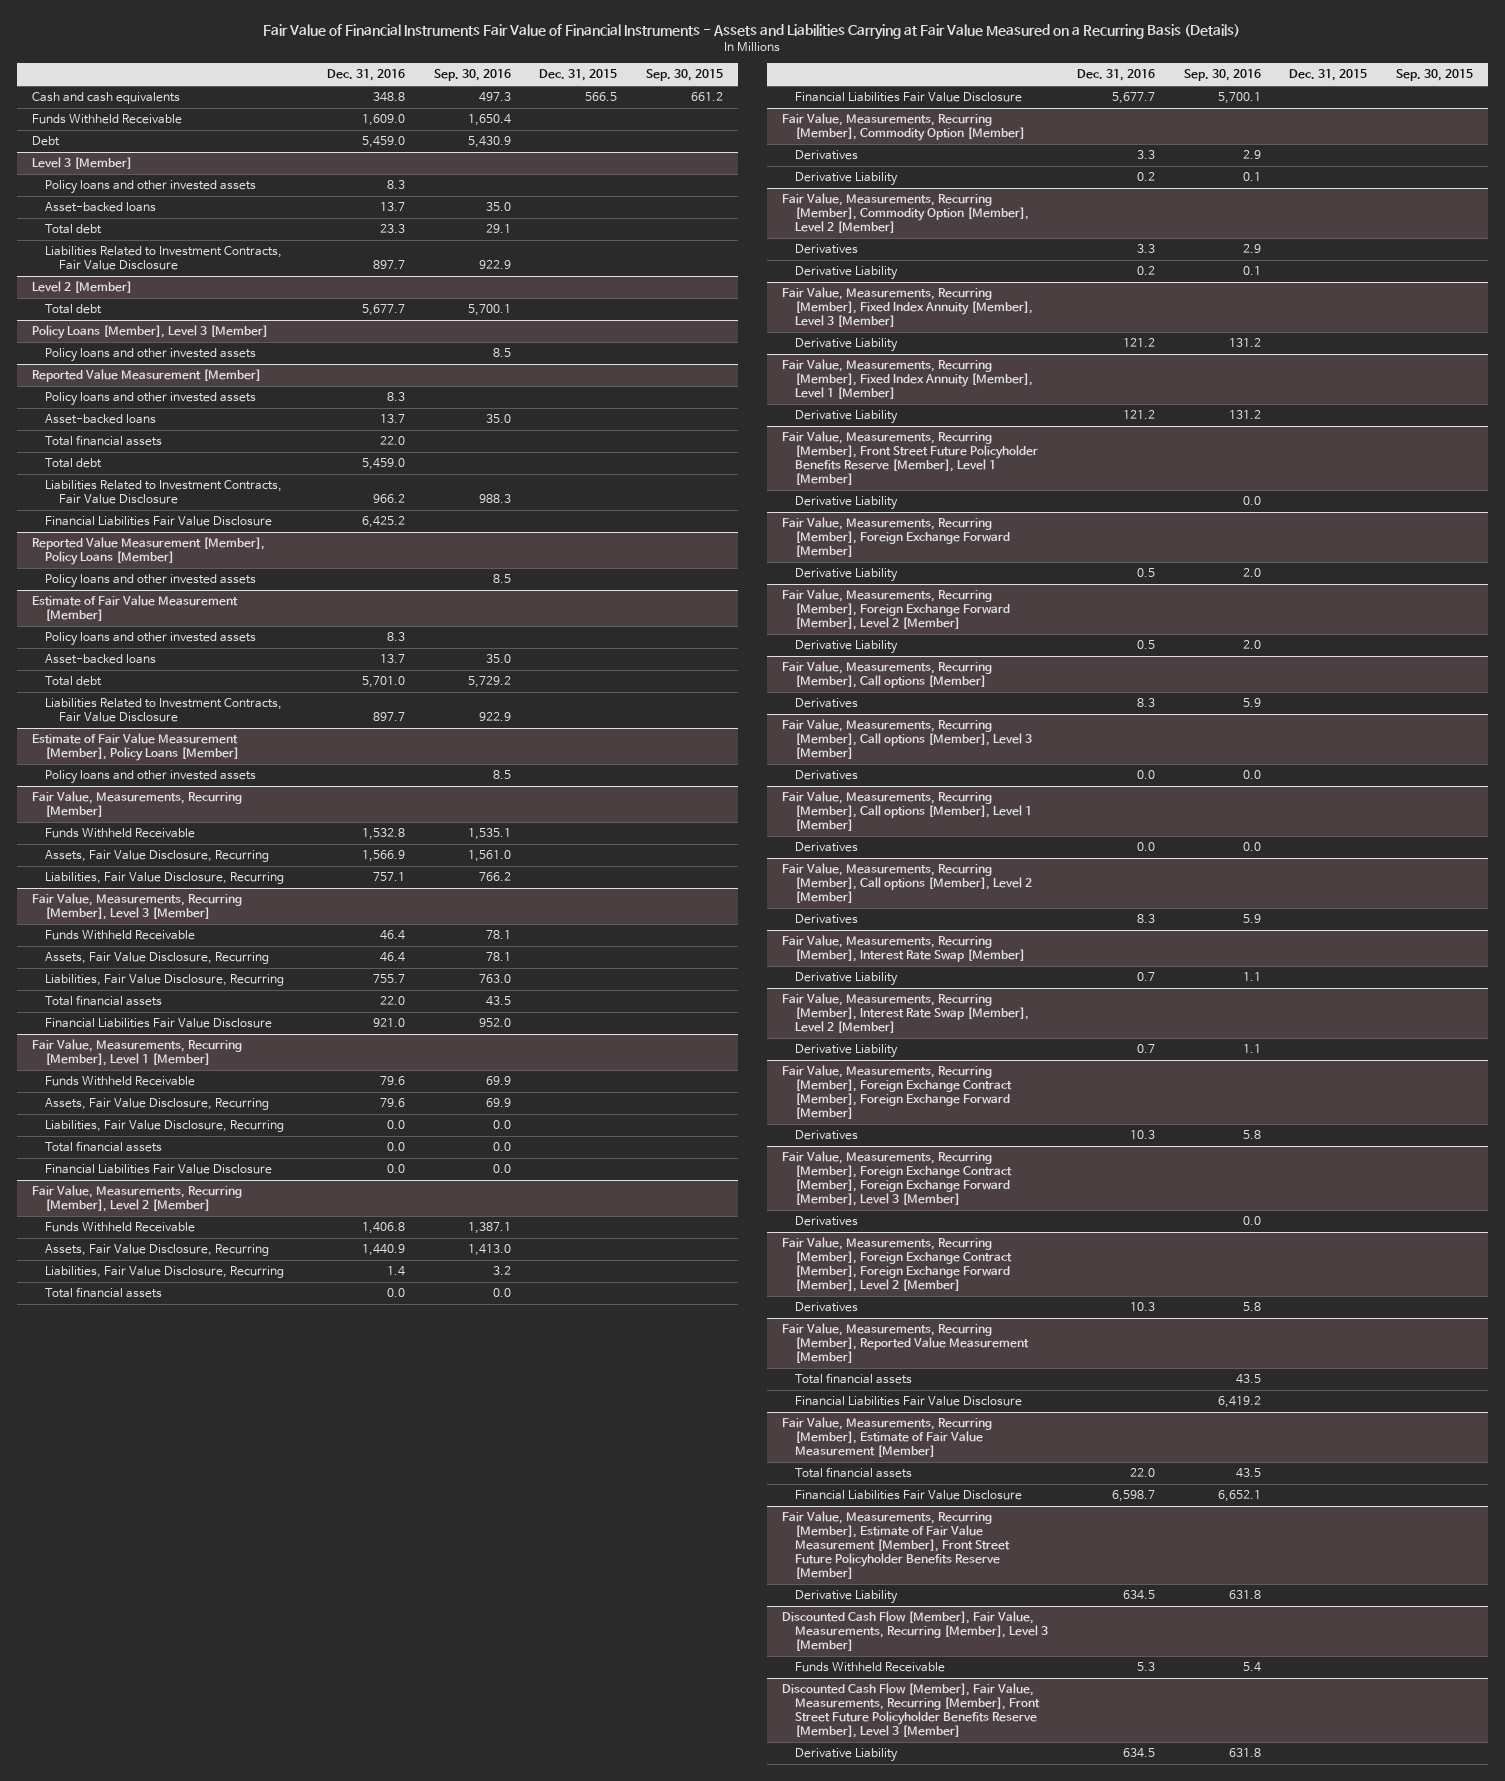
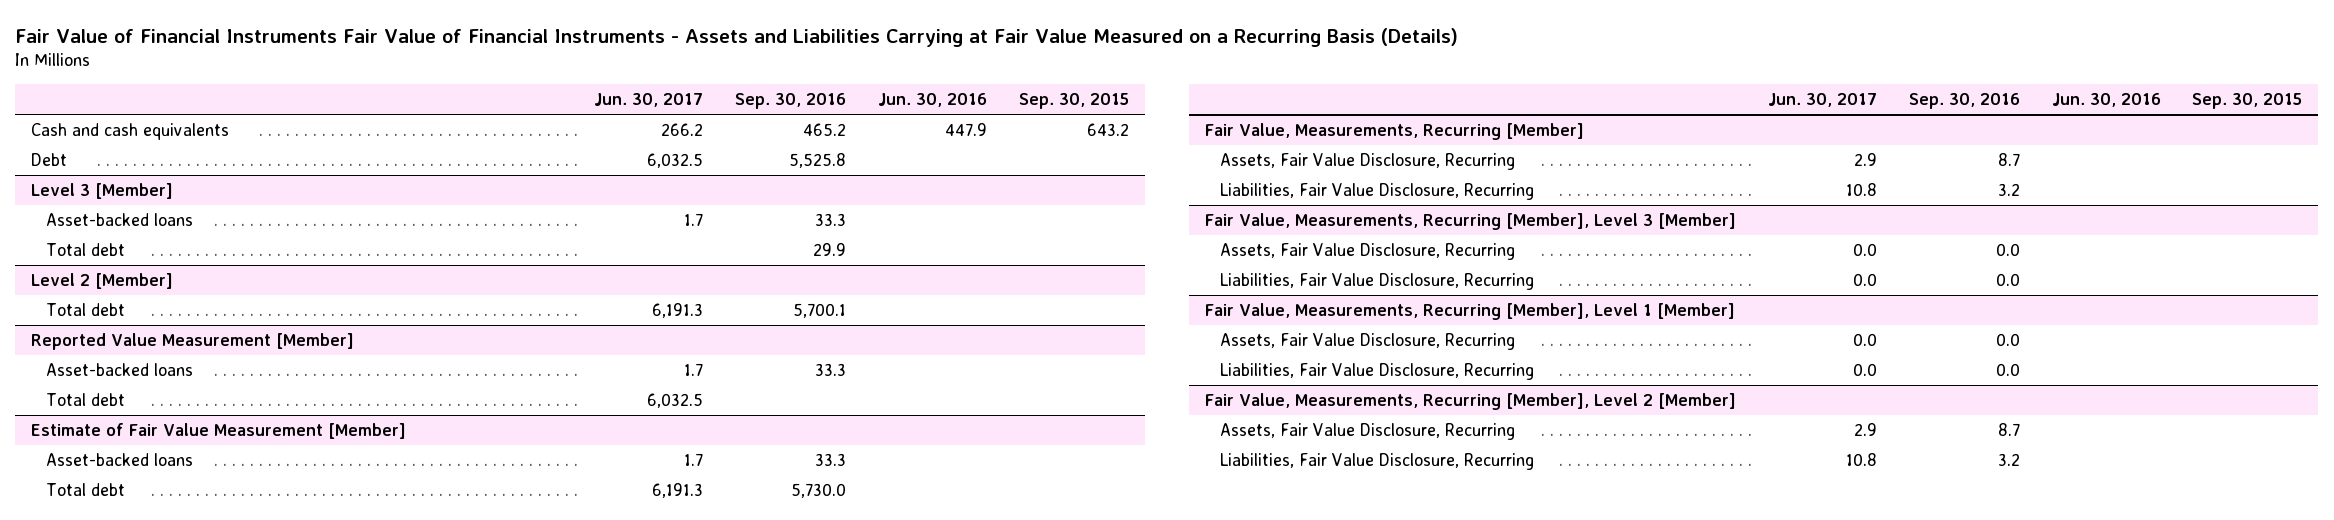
[326,69,405,82] Dec. 31, 2016 -> none
[539,69,618,82] Dec. 31, 2015 -> none
none -> [593,93,703,108] Jun. 30, 2017
none -> [877,93,987,108] Jun. 30, 2016
[31,114,182,125] Funds Withheld Receivable -> none
[478,92,511,103] 497.3 -> [802,123,846,137] 465.2
[691,92,724,102] 661.2 -> [1086,123,1129,137] 643.2
[467,136,511,149] 5,430.9 -> [788,153,846,169] 5,525.8
[45,180,257,195] Policy loans and other invested assets -> none
[45,246,283,271] Liabilities Related to Investment Contracts, Fair Value Disclosure -> none
[485,202,511,212] 35.0 -> [814,213,846,227] 33.3
[485,224,511,234] 29.1 -> [812,243,846,257] 29.9
[31,325,268,340] Policy Loans [Member], Level 3 [Member] -> none
[45,348,257,363] Policy loans and other invested assets -> none
[45,392,257,407] Policy loans and other invested assets -> none
[45,435,163,447] Total financial assets -> none
[485,414,511,424] 35.0 -> [814,363,846,377] 33.3
[45,480,283,505] Liabilities Related to Investment Contracts, Fair Value Disclosure -> none
[45,516,273,527] Financial Liabilities Fair Value Disclosure -> none
[31,537,265,566] Reported Value Measurement [Member], Policy Loans [Member] -> none
[45,574,257,589] Policy loans and other invested assets -> none
[45,632,257,647] Policy loans and other invested assets -> none
[45,698,283,723] Liabilities Related to Investment Contracts, Fair Value Disclosure -> none
[31,733,240,762] Estimate of Fair Value Measurement [Member], Policy Loans [Member] -> none
[45,770,257,785] Policy loans and other invested assets -> none
[485,654,511,664] 35.0 -> [814,453,846,467] 33.3
[467,676,511,689] 5,729.2 -> [790,483,846,499] 5,730.0
[45,828,196,839] Funds Withheld Receivable -> none
[467,850,511,863] 1,561.0 -> [1997,153,2020,167] 8.7
[478,872,511,882] 766.2 -> [1997,183,2020,197] 3.2
[45,930,196,941] Funds Withheld Receivable -> none
[45,995,163,1007] Total financial assets -> none
[45,1018,273,1029] Financial Liabilities Fair Value Disclosure -> none
[485,952,511,962] 78.1 -> [1995,243,2020,257] 0.0
[478,974,511,984] 763.0 -> [1995,273,2020,287] 0.0
[45,1076,196,1087] Funds Withheld Receivable -> none
[485,1098,511,1108] 69.9 -> [1995,333,2020,347] 0.0
[45,1141,163,1153] Total financial assets -> none
[45,1164,273,1175] Financial Liabilities Fair Value Disclosure -> none
[45,1222,196,1233] Funds Withheld Receivable -> none
[467,1244,511,1257] 1,413.0 -> [1997,423,2020,437] 8.7
[45,1287,163,1299] Total financial assets -> none
[795,92,1023,103] Financial Liabilities Fair Value Disclosure -> none
[781,113,1026,142] Fair Value, Measurements, Recurring [Member], Commodity Option [Member] -> none
[795,150,859,161] Derivatives -> none
[795,172,899,187] Derivative Liability -> none
[781,193,1030,234] Fair Value, Measurements, Recurring [Member], Commodity Option [Member], Level 2 [Member] -> none
[795,244,859,255] Derivatives -> none
[795,266,899,281] Derivative Liability -> none
[781,287,1034,328] Fair Value, Measurements, Recurring [Member], Fixed Index Annuity [Member], Level 3 [Member] -> none
[795,338,899,353] Derivative Liability -> none
[781,359,1034,400] Fair Value, Measurements, Recurring [Member], Fixed Index Annuity [Member], Level 1 [Member] -> none
[795,410,899,425] Derivative Liability -> none
[781,431,1039,486] Fair Value, Measurements, Recurring [Member], Front Street Future Policyholder Benefits Reserve [Member], Level 1 [Member] -> none
[795,496,899,511] Derivative Liability -> none
[781,517,1011,558] Fair Value, Measurements, Recurring [Member], Foreign Exchange Forward [Member] -> none
[795,568,899,583] Derivative Liability -> none
[781,589,1011,631] Fair Value, Measurements, Recurring [Member], Foreign Exchange Forward [Member], Level 2 [Member] -> none
[795,640,899,655] Derivative Liability -> none
[781,661,992,689] Fair Value, Measurements, Recurring [Member], Call options [Member] -> none
[795,698,859,709] Derivatives -> none
[781,719,1033,760] Fair Value, Measurements, Recurring [Member], Call options [Member], Level 3 [Member] -> none
[795,770,859,781] Derivatives -> none
[781,791,1033,832] Fair Value, Measurements, Recurring [Member], Call options [Member], Level 1 [Member] -> none
[795,842,859,853] Derivatives -> none
[781,863,1033,904] Fair Value, Measurements, Recurring [Member], Call options [Member], Level 2 [Member] -> none
[795,914,859,925] Derivatives -> none
[781,935,1026,963] Fair Value, Measurements, Recurring [Member], Interest Rate Swap [Member] -> none
[795,972,899,987] Derivative Liability -> none
[781,993,1030,1034] Fair Value, Measurements, Recurring [Member], Interest Rate Swap [Member], Level 2 [Member] -> none
[795,1044,899,1059] Derivative Liability -> none
[781,1065,1013,1120] Fair Value, Measurements, Recurring [Member], Foreign Exchange Contract [Member], Foreign Exchange Forward [Member] -> none
[795,1130,859,1141] Derivatives -> none
[781,1151,1013,1207] Fair Value, Measurements, Recurring [Member], Foreign Exchange Contract [Member], Foreign Exchange Forward [Member], Level 3 [Member] -> none
[795,1216,859,1227] Derivatives -> none
[781,1237,1013,1293] Fair Value, Measurements, Recurring [Member], Foreign Exchange Contract [Member], Foreign Exchange Forward [Member], Level 2 [Member] -> none
[795,1302,859,1313] Derivatives -> none
[781,1323,1030,1364] Fair Value, Measurements, Recurring [Member], Reported Value Measurement [Member] -> none
[795,1373,913,1385] Total financial assets -> none
[795,1396,1023,1407] Financial Liabilities Fair Value Disclosure -> none
[781,1417,992,1458] Fair Value, Measurements, Recurring [Member], Estimate of Fair Value Measurement [Member] -> none
[795,1467,913,1479] Total financial assets -> none
[795,1490,1023,1501] Financial Liabilities Fair Value Disclosure -> none
[781,1511,1011,1580] Fair Value, Measurements, Recurring [Member], Estimate of Fair Value Measurement [Member], Front Street Future Policyholder Benefits Reserve [Member] -> none
[795,1590,899,1605] Derivative Liability -> none
[781,1611,1049,1652] Discounted Cash Flow [Member], Fair Value, Measurements, Recurring [Member], Level 3 [Member] -> none
[795,1662,946,1673] Funds Withheld Receivable -> none
[781,1683,1041,1739] Discounted Cash Flow [Member], Fair Value, Measurements, Recurring [Member], Front Street Future Policyholder Benefits Reserve [Member], Level 3 [Member] -> none
[795,1748,899,1763] Derivative Liability -> none

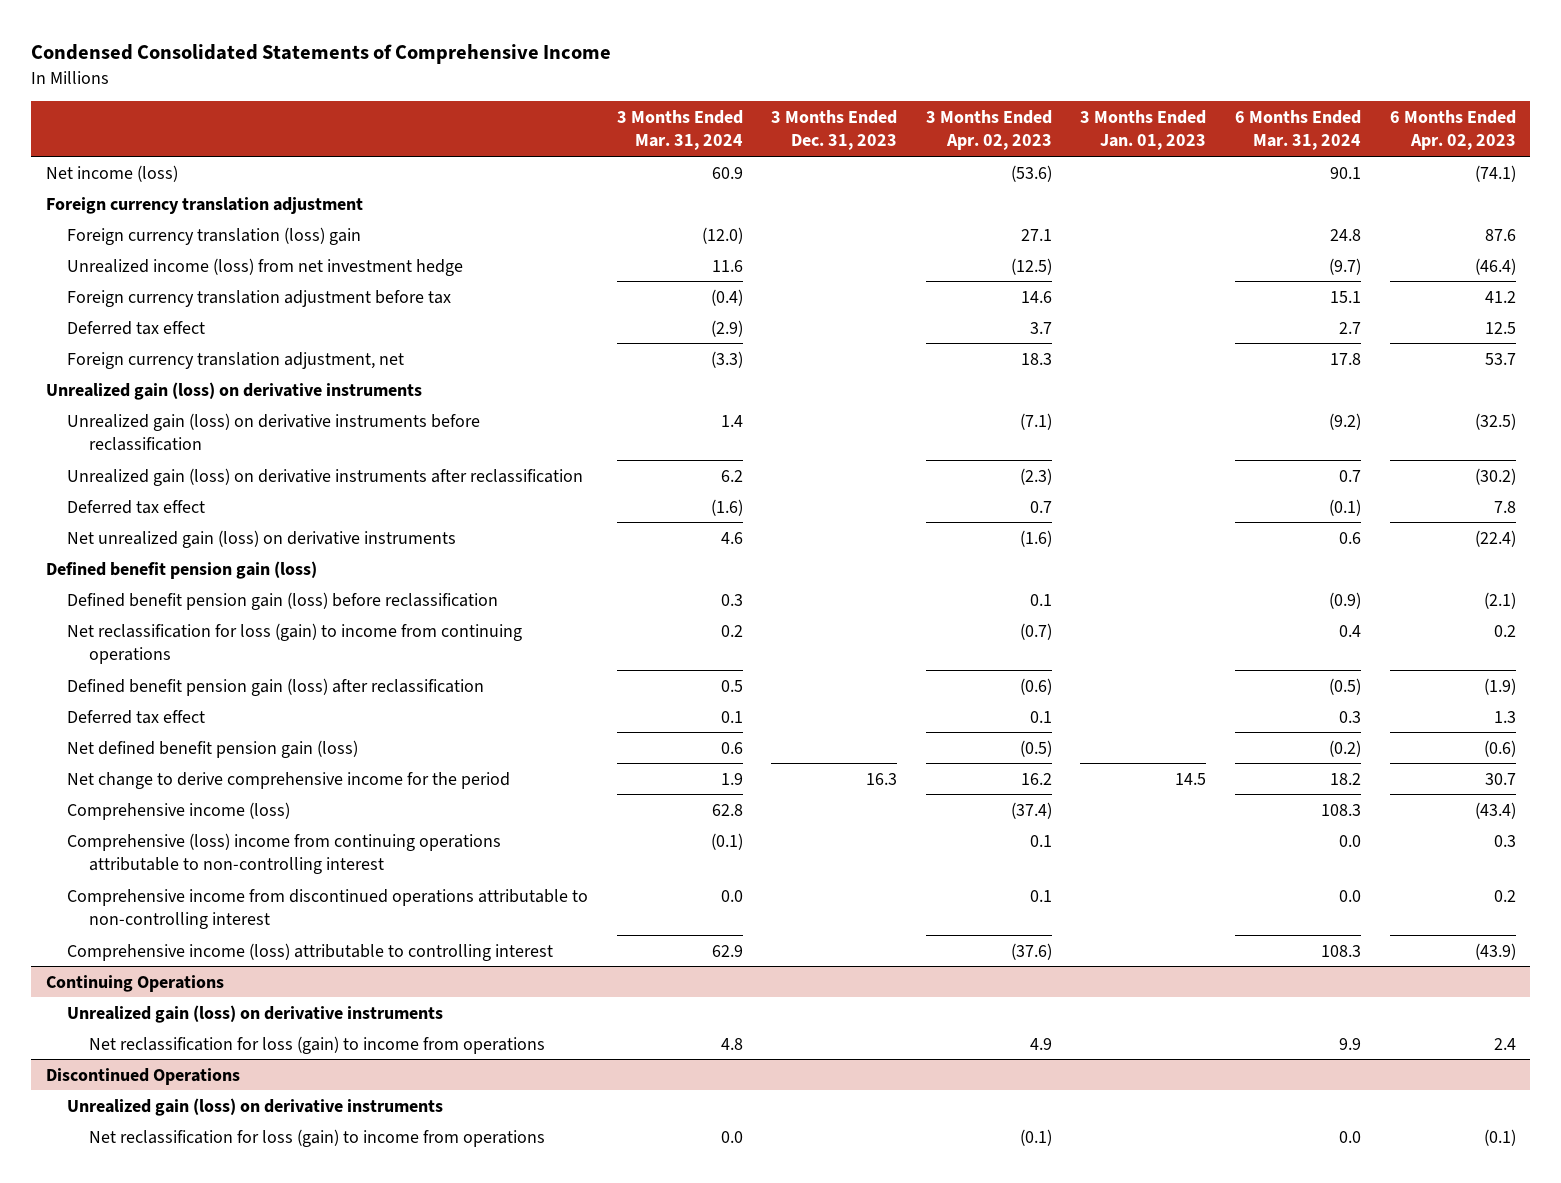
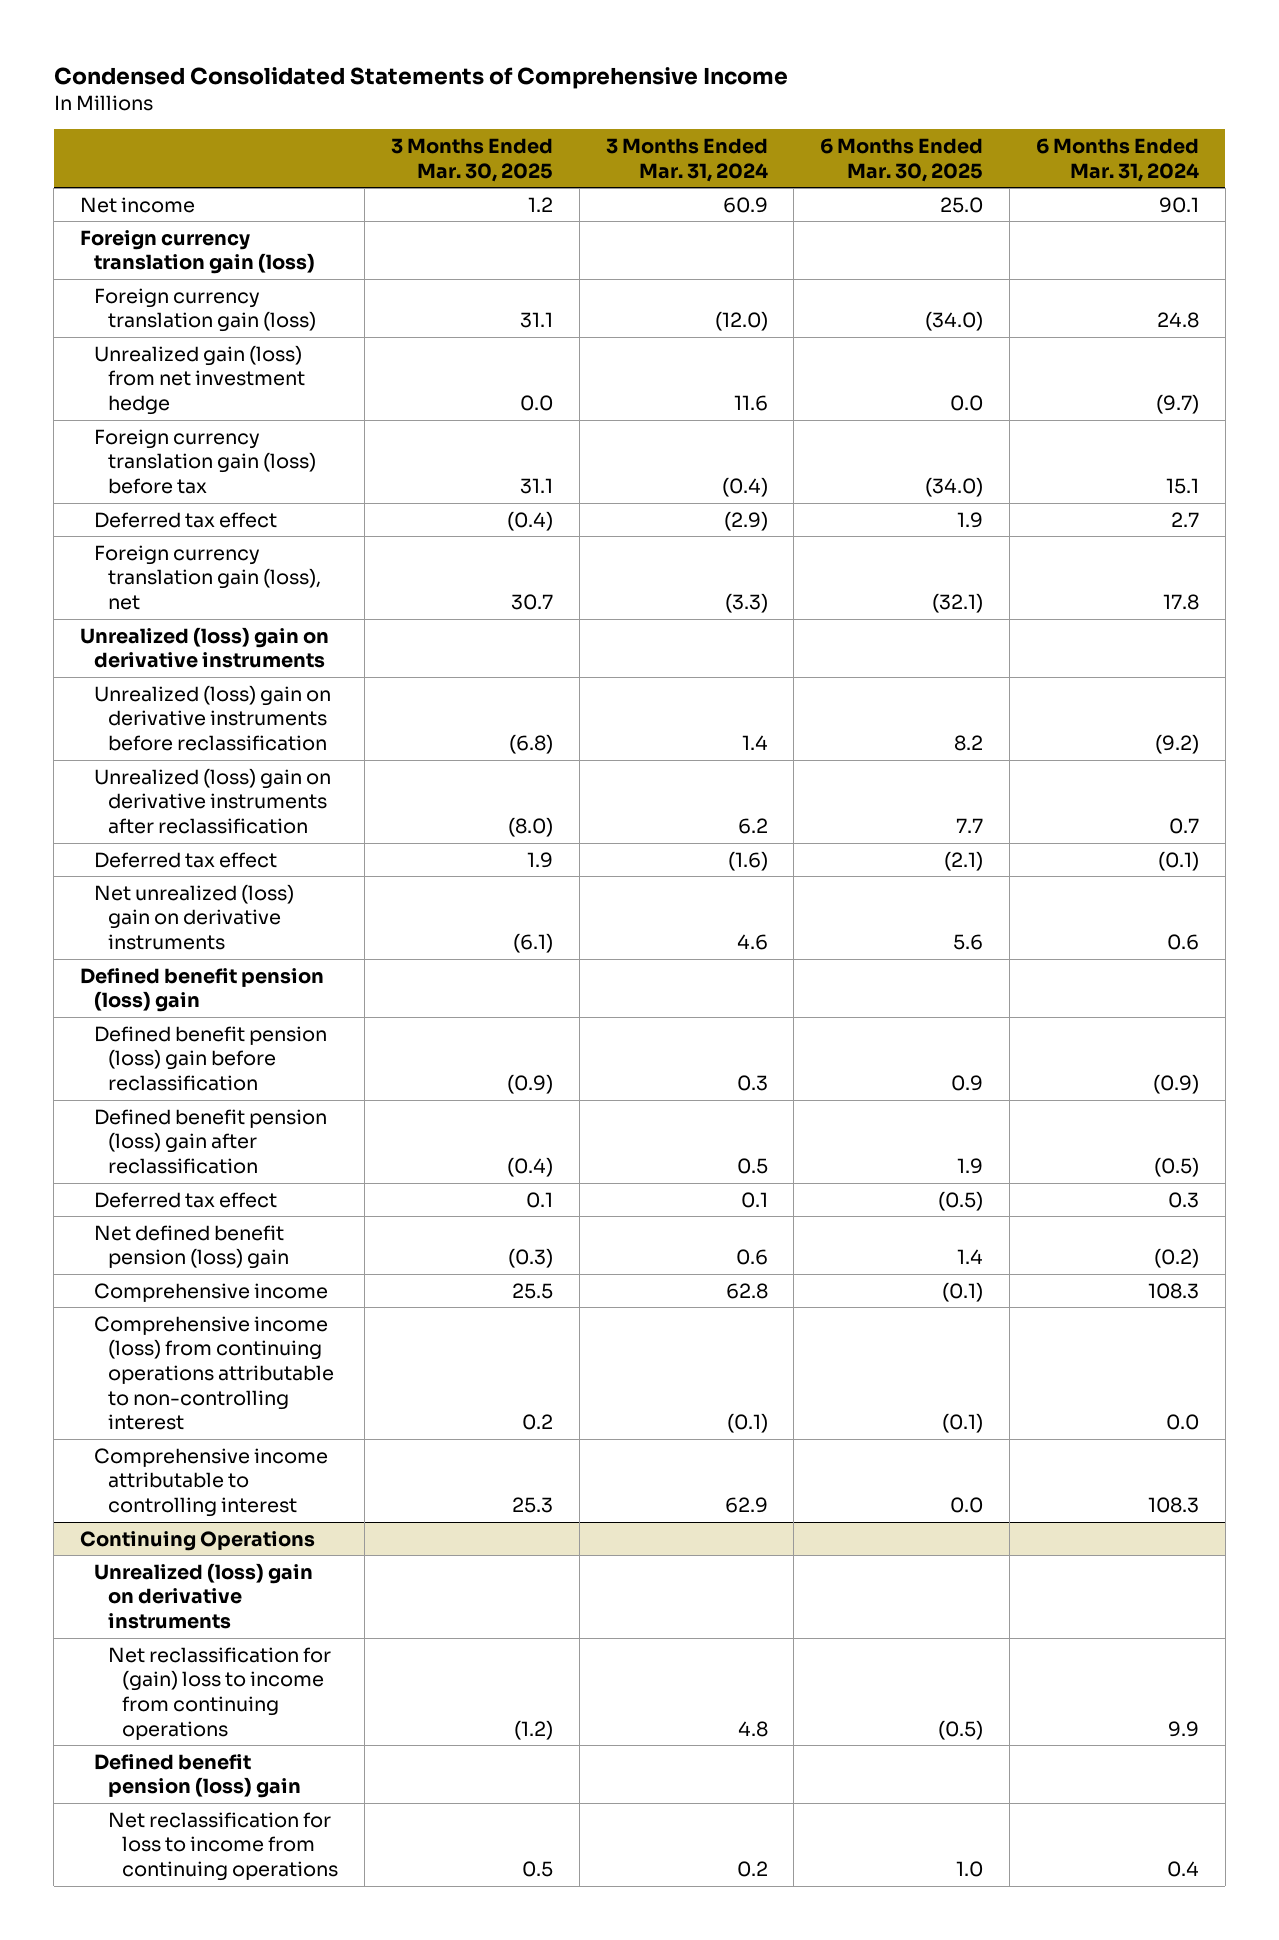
[771,110,898,151] 3 Months Ended Dec. 31, 2023 -> none
[925,110,1052,151] 3 Months Ended Apr. 02, 2023 -> none
[1080,110,1207,151] 3 Months Ended Jan. 01, 2023 -> none
[1389,110,1516,151] 6 Months Ended Apr. 02, 2023 -> none
none -> [391,137,554,182] 3 Months Ended Mar. 30, 2025
none -> [820,137,984,182] 6 Months Ended Mar. 30, 2025
[45,164,178,182] Net income (loss) -> [80,196,196,213] Net income
[45,196,363,214] Foreign currency translation adjustment -> [80,229,316,275] Foreign currency translation gain (loss)
[67,226,362,245] Foreign currency translation (loss) gain -> [94,287,317,333] Foreign currency translation gain (loss)
[67,257,464,276] Unrealized income (loss) from net investment hedge -> [94,344,306,416] Unrealized gain (loss) from net investment hedge
[67,289,452,307] Foreign currency translation adjustment before tax -> [94,428,317,495] Foreign currency translation gain (loss) before tax
[67,351,405,369] Foreign currency translation adjustment, net -> [94,544,322,611] Foreign currency translation gain (loss), net
[45,381,422,400] Unrealized gain (loss) on derivative instruments -> [80,626,330,669] Unrealized (loss) gain on derivative instruments
[67,412,481,451] Unrealized gain (loss) on derivative instruments before reclassification -> [94,684,332,752] Unrealized (loss) gain on derivative instruments before reclassification
[67,467,584,486] Unrealized gain (loss) on derivative instruments after reclassification -> [94,767,332,835] Unrealized (loss) gain on derivative instruments after reclassification
[67,622,523,664] Net reclassification for loss (gain) to income from continuing operations -> none
[67,529,457,548] Net unrealized gain (loss) on derivative instruments -> [94,883,295,951] Net unrealized (loss) gain on derivative instruments
[45,560,317,579] Defined benefit pension gain (loss) -> [80,967,325,1013] Defined benefit pension (loss) gain
[67,591,499,610] Defined benefit pension gain (loss) before reclassification -> [94,1025,328,1092] Defined benefit pension (loss) gain before reclassification
[67,677,485,696] Defined benefit pension gain (loss) after reclassification -> [94,1108,328,1175] Defined benefit pension (loss) gain after reclassification
[67,771,511,789] Net change to derive comprehensive income for the period -> none
[67,888,589,929] Comprehensive income from discontinued operations attributable to non-controlling interest -> none
[67,739,359,758] Net defined benefit pension gain (loss) -> [94,1224,290,1270] Net defined benefit pension (loss) gain
[67,801,291,820] Comprehensive income (loss) -> [94,1282,329,1302] Comprehensive income
[67,832,502,874] Comprehensive (loss) income from continuing operations attributable to non-controlling interest -> [94,1315,335,1431] Comprehensive income (loss) from continuing operations attributable to non-controlling interest
[67,942,554,961] Comprehensive income (loss) attributable to controlling interest -> [94,1447,329,1518] Comprehensive income attributable to controlling interest
[45,1067,240,1085] Discontinued Operations -> none
[67,1097,444,1116] Unrealized gain (loss) on derivative instruments -> none
[67,1004,444,1023] Unrealized gain (loss) on derivative instruments -> [94,1562,314,1630] Unrealized (loss) gain on derivative instruments
[89,1035,546,1054] Net reclassification for loss (gain) to income from operations -> [108,1646,332,1740] Net reclassification for (gain) loss to income from continuing operations
none -> [94,1753,302,1799] Defined benefit pension (loss) gain
[89,1128,546,1147] Net reclassification for loss (gain) to income from operations -> [108,1811,339,1882] Net reclassification for loss to income from continuing operations
[720,1130,743,1143] 0.0 -> [736,1861,768,1878] 0.2
[1339,1130,1362,1143] 0.0 -> [1166,1861,1199,1878] 0.4

